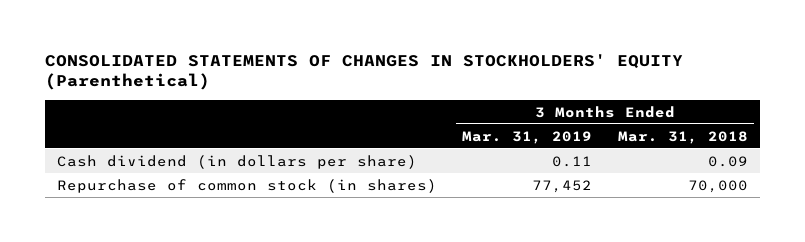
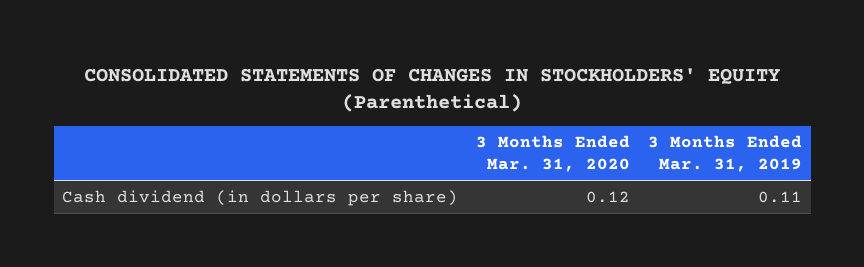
[617,130,748,144] Mar. 31, 2018 -> none
none -> [476,135,631,173] 3 Months Ended Mar. 31, 2020
[57,178,438,193] Repurchase of common stock (in shares) -> none

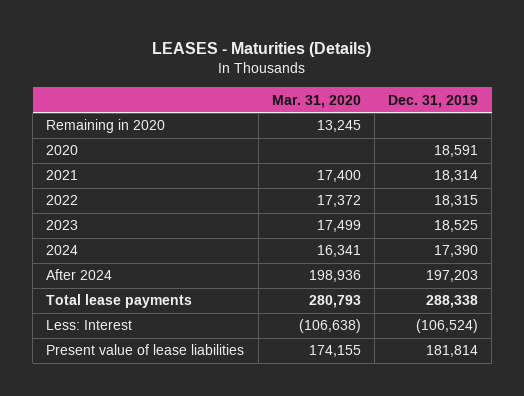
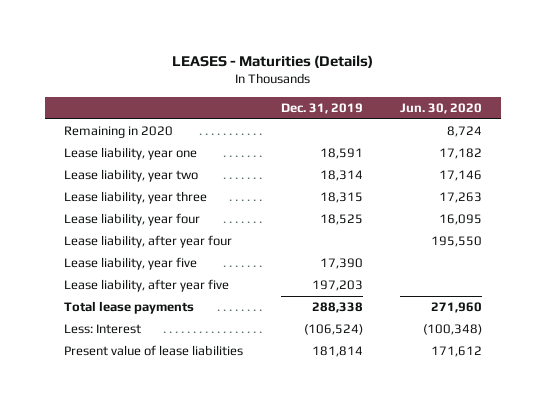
[271,94,361,108] Mar. 31, 2020 -> none
none -> [400,102,483,114] Jun. 30, 2020
[46,145,79,156] 2020 -> [63,147,197,161] Lease liability, year one
[46,170,79,181] 2021 -> [63,169,198,183] Lease liability, year two
[46,195,79,206] 2022 -> [63,191,207,205] Lease liability, year three
[46,220,79,231] 2023 -> [63,213,200,227] Lease liability, year four
none -> [63,235,232,249] Lease liability, after year four
[46,245,79,256] 2024 -> [63,257,197,271] Lease liability, year five
[46,269,113,281] After 2024 -> [63,279,229,293] Lease liability, after year five

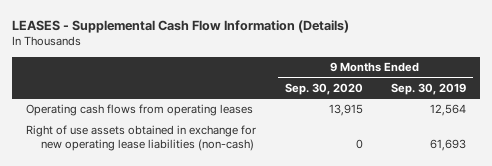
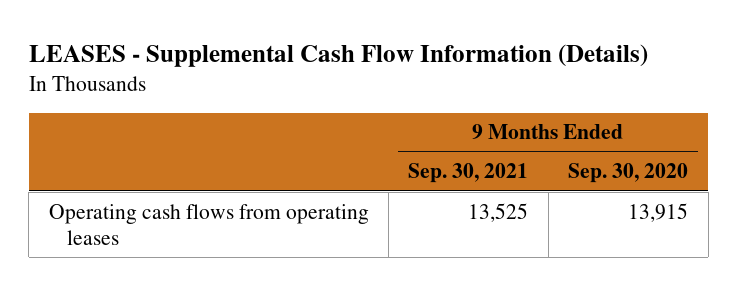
[391,82,467,95] Sep. 30, 2019 -> none
none -> [408,163,529,184] Sep. 30, 2021
[26,125,257,152] Right of use assets obtained in exchange for new operating lease liabilities (non-cash) -> none

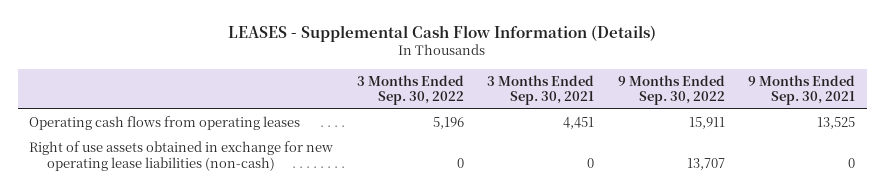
[568,163,689,184] Sep. 30, 2020 -> none
none -> [356,74,464,106] 3 Months Ended Sep. 30, 2022
none -> [487,74,595,106] 3 Months Ended Sep. 30, 2021
none -> [617,74,725,106] 9 Months Ended Sep. 30, 2022
none -> [29,141,334,171] Right of use assets obtained in exchange for new operating lease liabilities (non-cash)

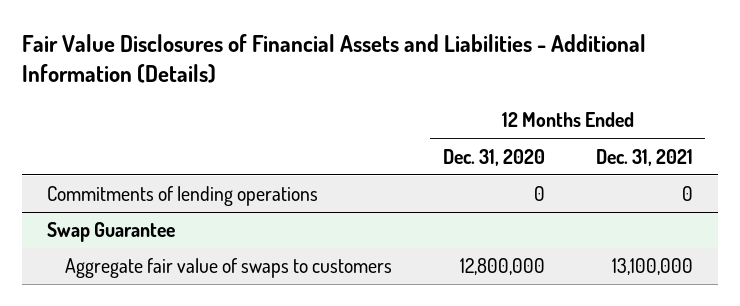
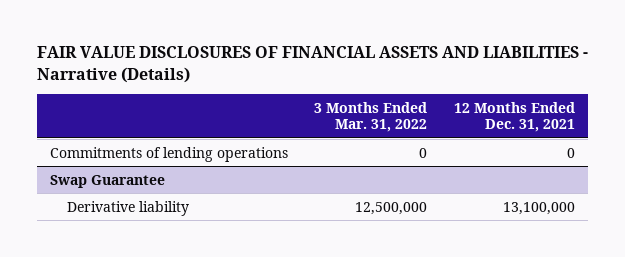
[21,34,646,84] Fair Value Disclosures of Financial Assets and Liabilities - Additional Information (Details) -> [36,46,588,83] FAIR VALUE DISCLOSURES OF FINANCIAL ASSETS AND LIABILITIES - Narrative (Details)
[442,148,545,166] Dec. 31, 2020 -> none
none -> [314,101,428,133] 3 Months Ended Mar. 31, 2022
[64,258,392,279] Aggregate fair value of swaps to customers -> [66,200,189,216] Derivative liability

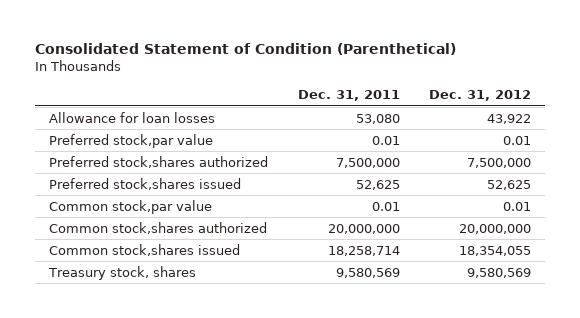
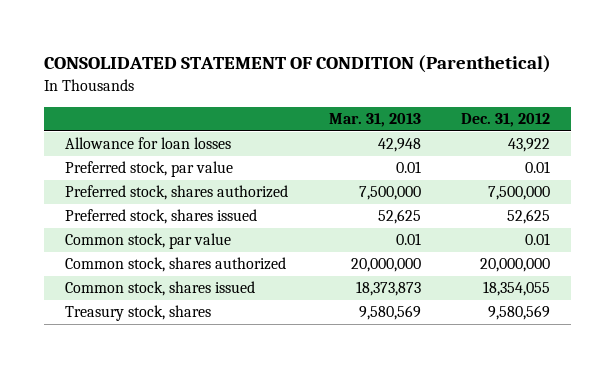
[34,43,456,56] Consolidated Statement of Condition (Parenthetical) -> [44,55,552,74] CONSOLIDATED STATEMENT OF CONDITION (Parenthetical)
[297,89,400,101] Dec. 31, 2011 -> none
none -> [328,113,421,128] Mar. 31, 2013
[49,133,214,148] Preferred stock,par value -> [64,161,233,178] Preferred stock, par value
[49,155,269,168] Preferred stock,shares authorized -> [64,185,288,201] Preferred stock, shares authorized
[49,177,242,190] Preferred stock,shares issued -> [64,209,257,225] Preferred stock, shares issued
[49,199,213,214] Common stock,par value -> [64,233,231,250] Common stock, par value
[49,221,268,234] Common stock,shares authorized -> [64,257,286,273] Common stock, shares authorized
[49,243,241,256] Common stock,shares issued -> [64,281,255,297] Common stock, shares issued

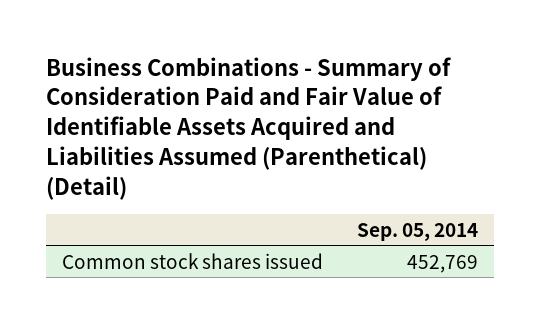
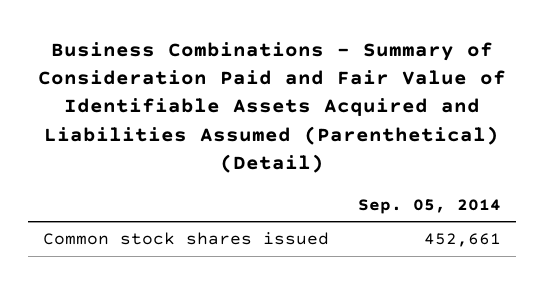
[406,254,478,273] 452,769 -> [424,233,502,248] 452,661

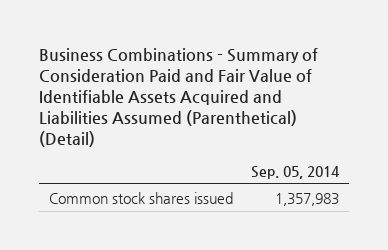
[424,233,502,248] 452,661 -> [275,192,340,206] 1,357,983

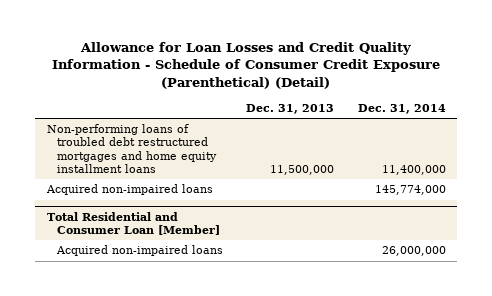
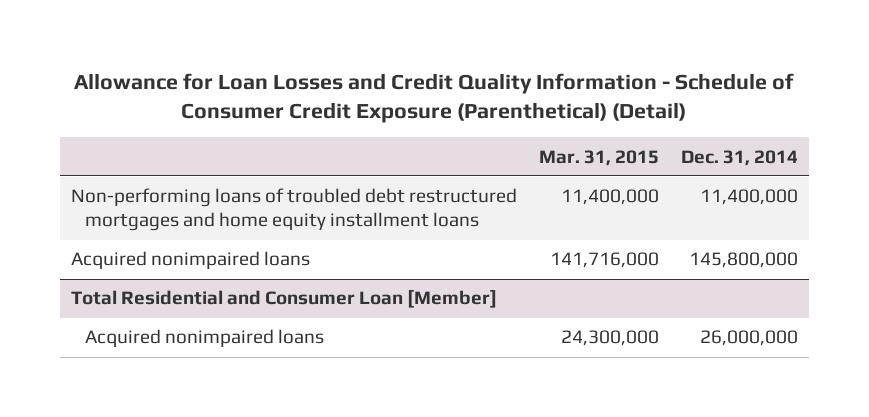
[246,103,335,114] Dec. 31, 2013 -> none
none -> [538,149,659,166] Mar. 31, 2015
[45,184,213,196] Acquired non-impaired loans -> [70,251,310,270] Acquired nonimpaired loans
[374,185,446,196] 145,774,000 -> [688,252,798,269] 145,800,000
[55,245,223,257] Acquired non-impaired loans -> [84,329,324,348] Acquired nonimpaired loans

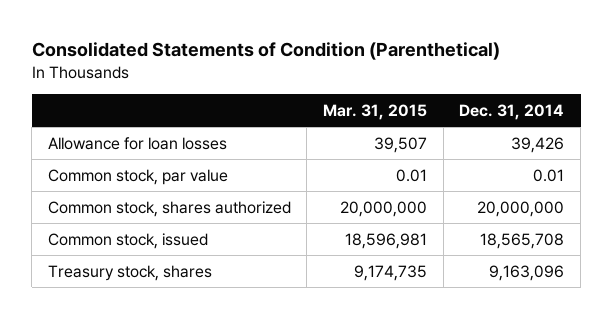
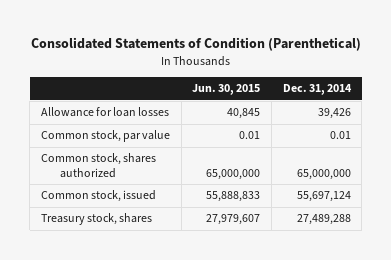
[323,103,428,120] Mar. 31, 2015 -> none
none -> [192,84,261,96] Jun. 30, 2015
[477,200,565,217] 20,000,000 -> [296,168,351,180] 65,000,000
[480,232,565,249] 18,565,708 -> [296,191,351,203] 55,697,124
[489,264,565,281] 9,163,096 -> [296,214,351,226] 27,489,288

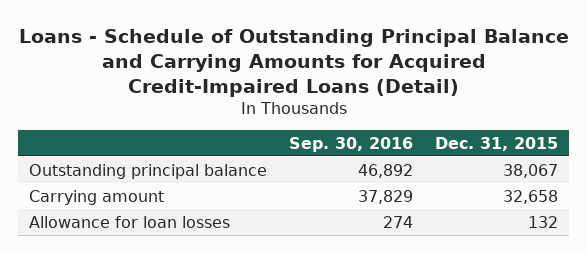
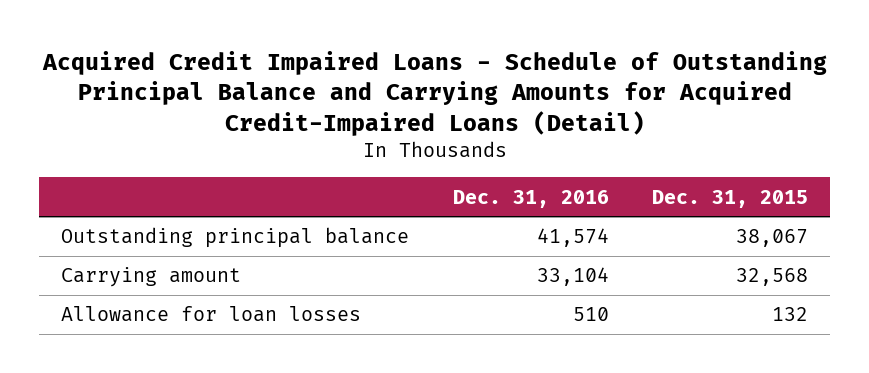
[18,29,569,97] Loans - Schedule of Outstanding Principal Balance and Carrying Amounts for Acquired Credit-Impaired Loans (Detail) -> [41,50,827,136] Acquired Credit Impaired Loans - Schedule of Outstanding Principal Balance and Carrying Amounts for Acquired Credit-Impaired Loans (Detail)
[289,136,414,152] Sep. 30, 2016 -> none
none -> [452,189,609,208] Dec. 31, 2016
[503,189,559,204] 32,658 -> [736,268,809,287] 32,568

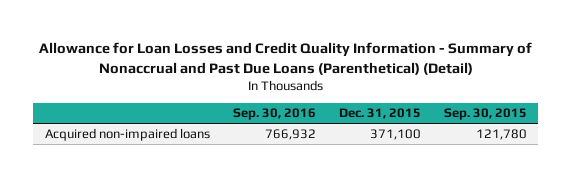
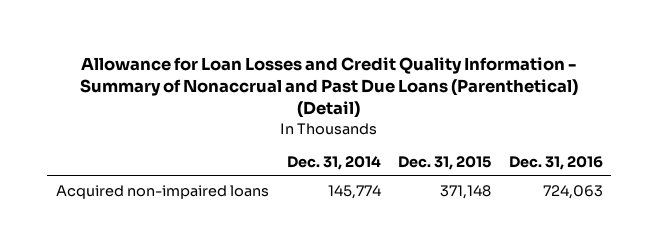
[232,108,316,121] Sep. 30, 2016 -> none
[443,108,527,121] Sep. 30, 2015 -> none
none -> [286,156,381,171] Dec. 31, 2014
none -> [508,156,603,171] Dec. 31, 2016
[369,129,421,141] 371,100 -> [440,185,492,200] 371,148

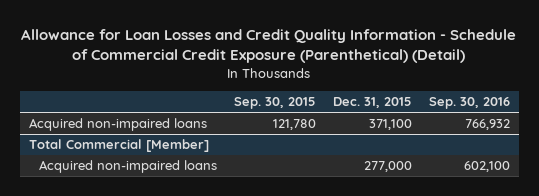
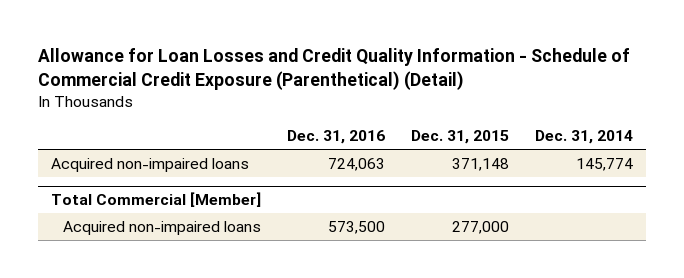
[234,96,317,109] Sep. 30, 2015 -> none
[429,96,511,109] Sep. 30, 2016 -> none
none -> [287,130,386,145] Dec. 31, 2016
none -> [535,130,634,145] Dec. 31, 2014
[369,119,413,131] 371,100 -> [452,157,510,171] 371,148

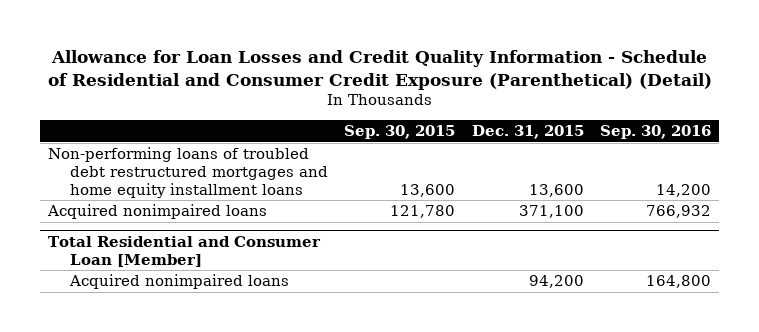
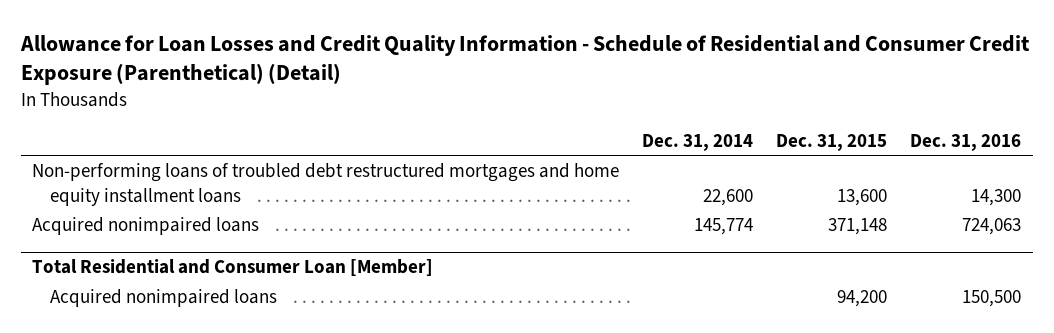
[344,125,456,140] Sep. 30, 2015 -> none
[599,125,711,140] Sep. 30, 2016 -> none
none -> [642,133,754,151] Dec. 31, 2014
none -> [910,133,1022,151] Dec. 31, 2016
[518,205,584,219] 371,100 -> [828,218,888,236] 371,148

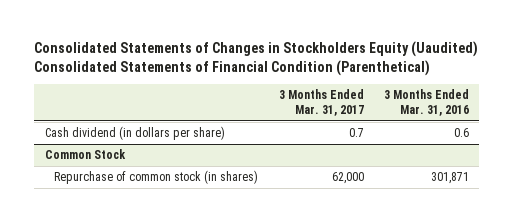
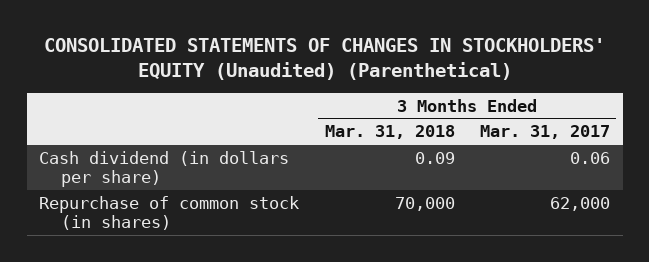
[34,41,479,76] Consolidated Statements of Changes in Stockholders Equity (Uaudited) Consolidated Statements of Financial Condition (Parenthetical) -> [43,37,605,81] CONSOLIDATED STATEMENTS OF CHANGES IN STOCKHOLDERS' EQUITY (Unaudited) (Parenthetical)
[383,89,469,116] 3 Months Ended Mar. 31, 2016 -> none
none -> [324,125,455,140] Mar. 31, 2018
[44,149,126,160] Common Stock -> none
[348,128,364,138] 0.7 -> [570,151,611,164] 0.06

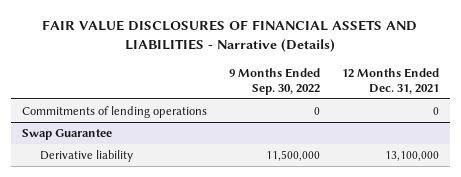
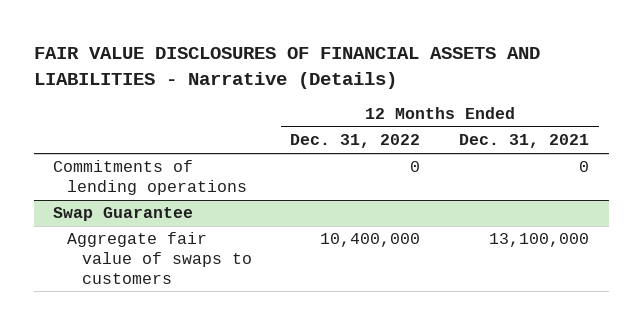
[228,67,320,95] 9 Months Ended Sep. 30, 2022 -> none
none -> [290,134,421,149] Dec. 31, 2022
[40,150,134,163] Derivative liability -> [67,232,252,284] Aggregate fair value of swaps to customers

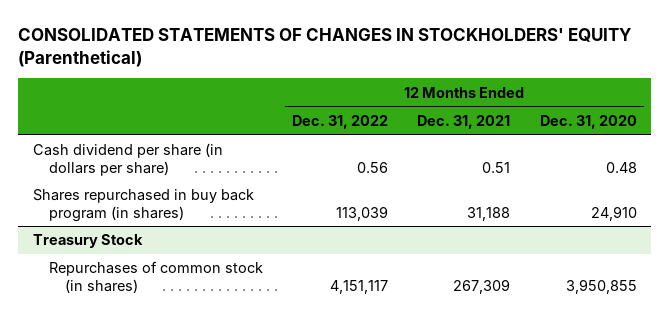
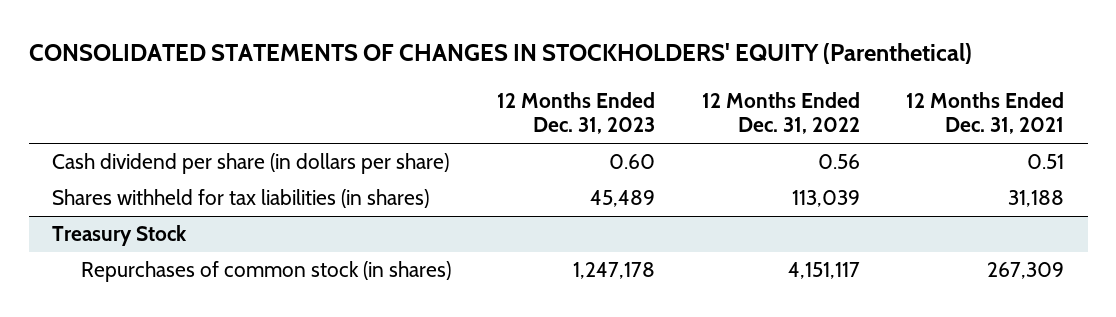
[539,115,637,130] Dec. 31, 2020 -> none
none -> [497,91,656,135] 12 Months Ended Dec. 31, 2023
[32,189,254,222] Shares repurchased in buy back program (in shares) -> [51,189,429,209] Shares withheld for tax liabilities (in shares)

